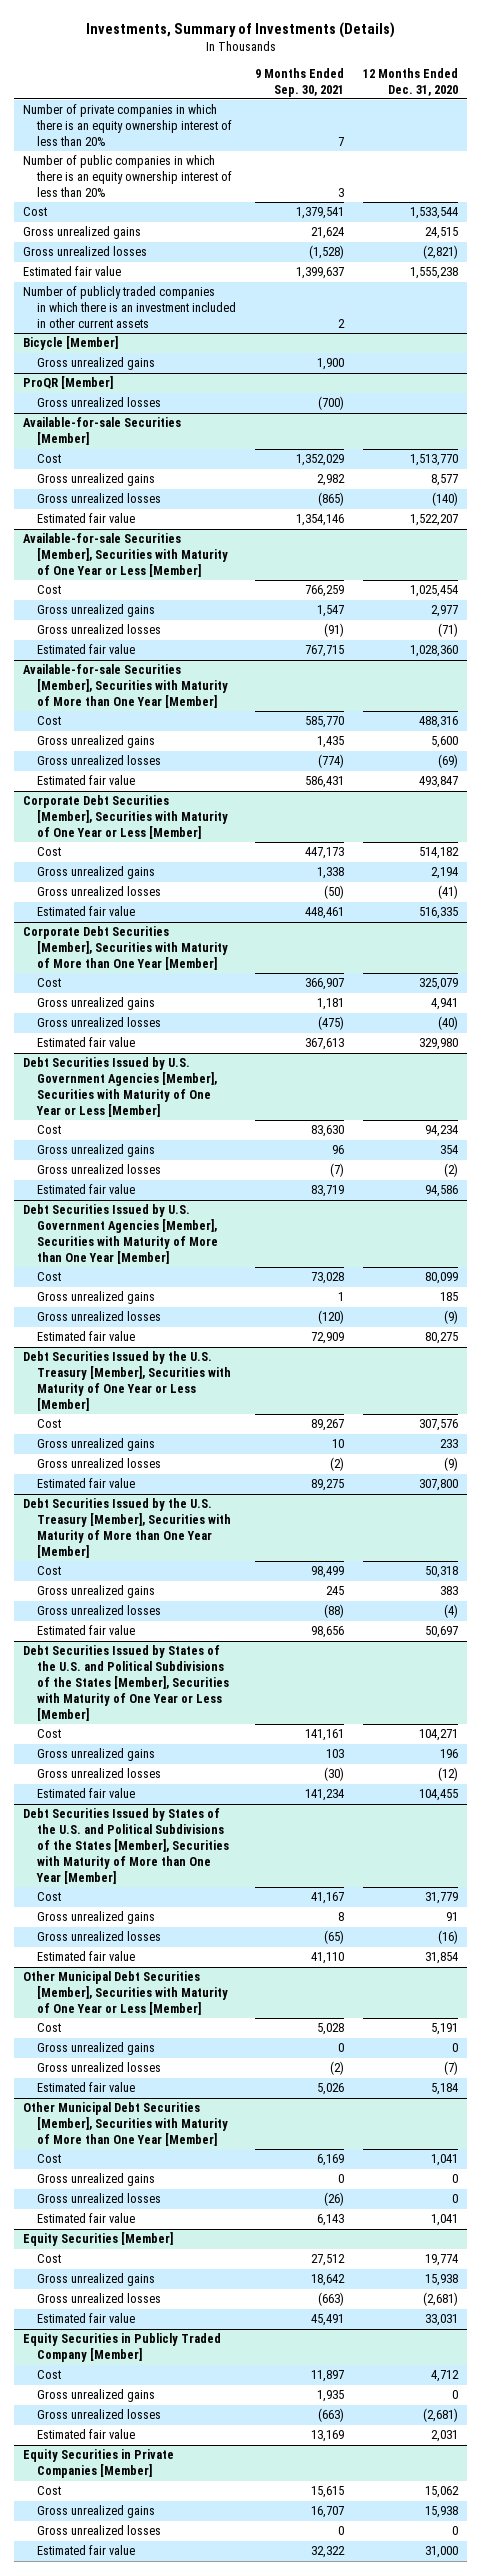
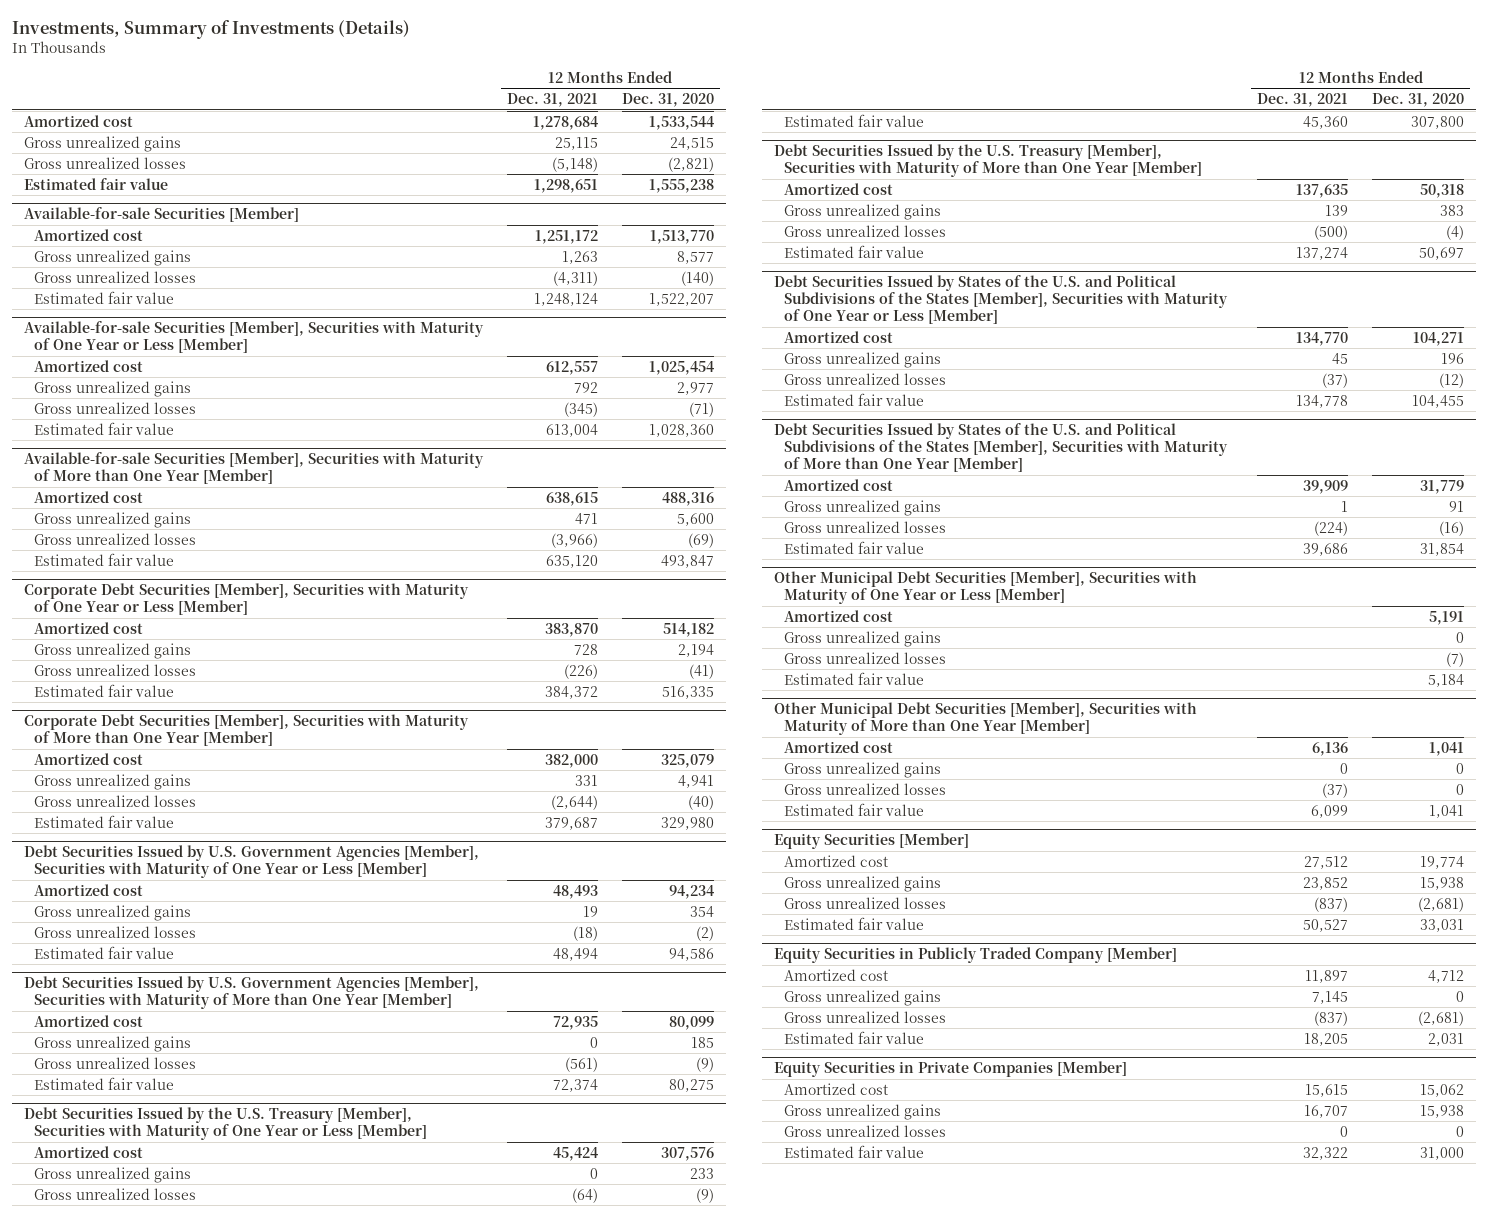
[255,67,345,97] 9 Months Ended Sep. 30, 2021 -> none
none -> [506,93,598,108] Dec. 31, 2021
[23,104,233,146] Number of private companies in which there is an equity ownership interest of less than 20% -> none
[23,155,233,197] Number of public companies in which there is an equity ownership interest of less than 20% -> none
[23,207,48,217] Cost -> [23,114,133,127] Amortized cost
[23,286,237,328] Number of publicly traded companies in which there is an investment included in other current assets -> none
[23,336,119,351] Bicycle [Member] -> none
[37,357,156,371] Gross unrealized gains -> none
[23,376,114,390] ProQR [Member] -> none
[37,397,162,408] Gross unrealized losses -> none
[37,454,62,464] Cost -> [34,228,144,241] Amortized cost
[37,585,62,595] Cost -> [34,359,144,372] Amortized cost
[37,716,62,726] Cost -> [34,490,144,503] Amortized cost
[37,847,62,857] Cost -> [34,621,144,634] Amortized cost
[37,978,62,988] Cost -> [34,752,144,765] Amortized cost
[37,1125,62,1135] Cost -> [34,883,144,896] Amortized cost
[37,1272,62,1282] Cost -> [34,1014,144,1027] Amortized cost
[37,1419,62,1429] Cost -> [34,1145,144,1158] Amortized cost
[37,1566,62,1576] Cost -> [784,182,894,195] Amortized cost
[37,1729,62,1739] Cost -> [784,330,894,343] Amortized cost
[37,1892,62,1902] Cost -> [784,478,894,491] Amortized cost
[37,2023,62,2033] Cost -> [784,609,894,622] Amortized cost
[37,2154,62,2164] Cost -> [784,740,894,753] Amortized cost
[37,2254,62,2264] Cost -> [784,854,889,867] Amortized cost
[37,2370,62,2380] Cost -> [784,968,889,981] Amortized cost
[37,2486,62,2496] Cost -> [784,1082,889,1095] Amortized cost

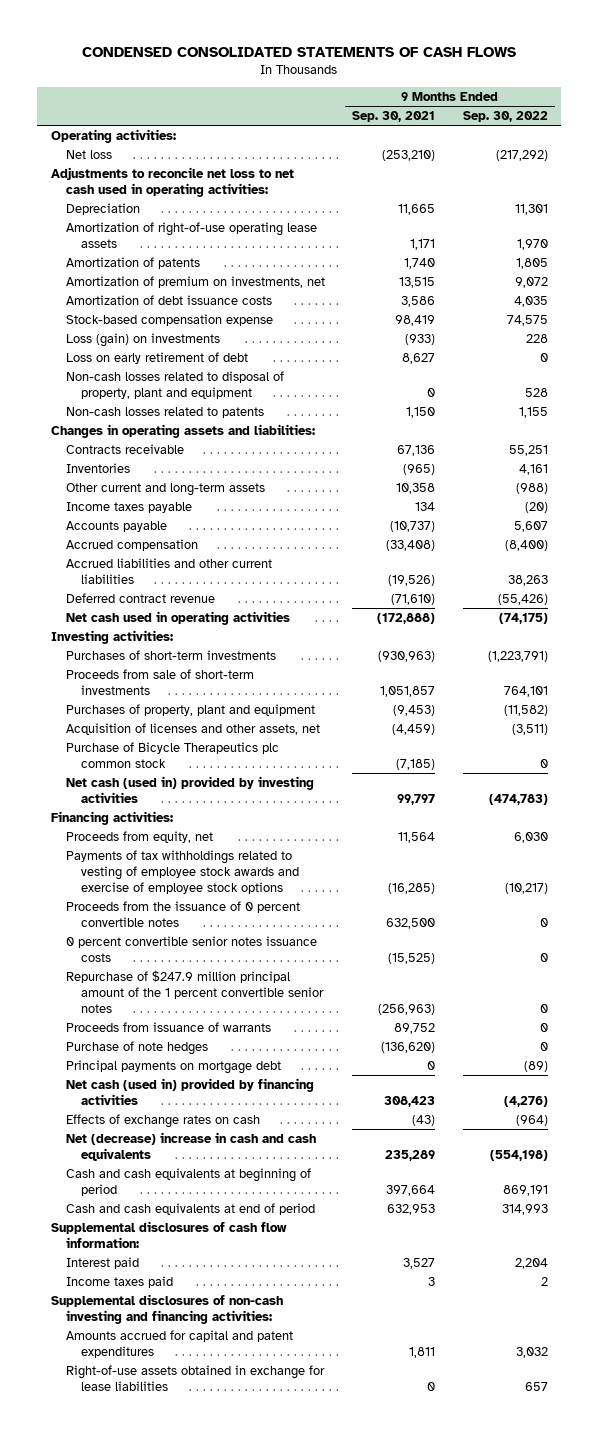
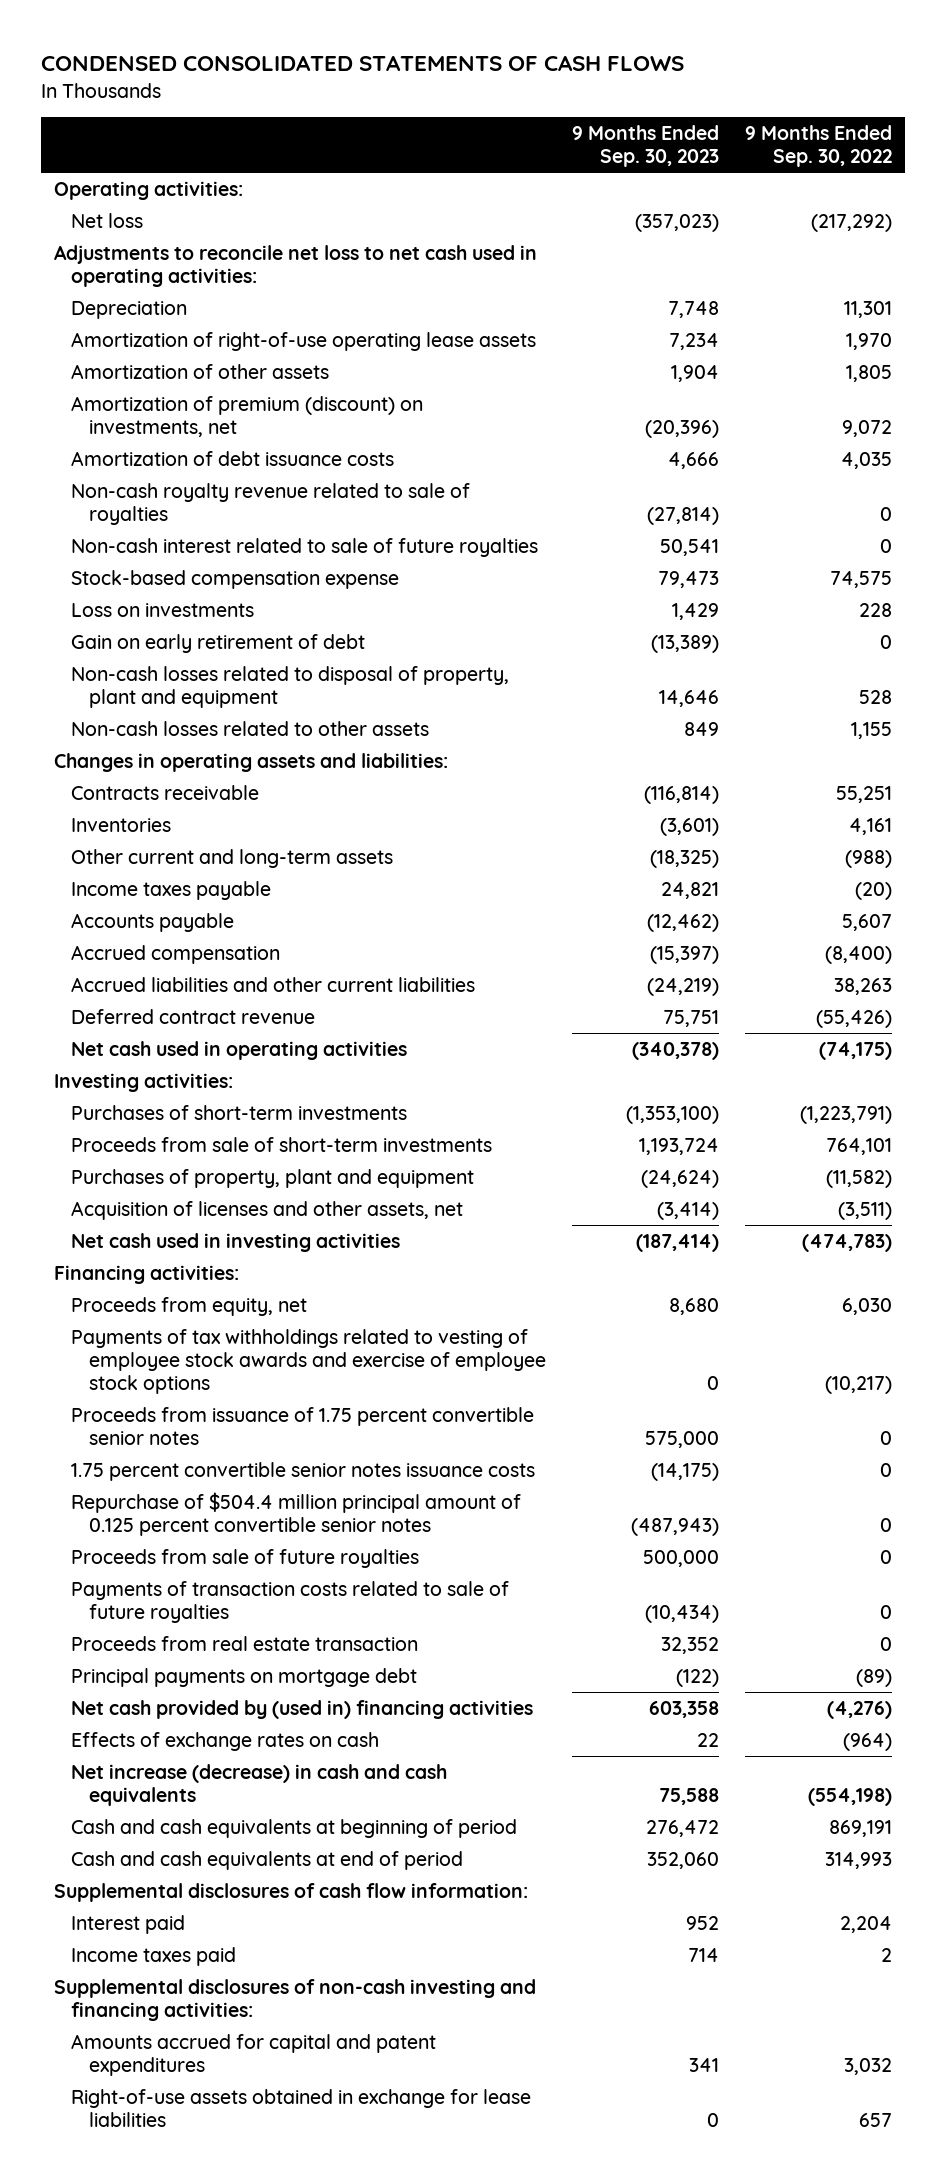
[352,111,436,123] Sep. 30, 2021 -> none
none -> [571,125,719,168] 9 Months Ended Sep. 30, 2023
[65,256,200,269] Amortization of patents -> [71,363,330,379] Amortization of other assets
[65,275,325,288] Amortization of premium on investments, net -> [71,395,424,438] Amortization of premium (discount) on investments, net
none -> [71,482,471,526] Non-cash royalty revenue related to sale of royalties
none -> [71,537,539,557] Non-cash interest related to sale of future royalties
[65,332,220,347] Loss (gain) on investments -> [71,602,255,617] Loss on investments
[65,351,248,364] Loss on early retirement of debt -> [71,633,366,653] Gain on early retirement of debt
[65,406,264,418] Non-cash losses related to patents -> [71,720,430,736] Non-cash losses related to other assets
[65,741,279,768] Purchase of Bicycle Therapeutics plc common stock -> none
[65,775,314,803] Net cash (used in) provided by investing activities -> [71,1232,401,1252] Net cash used in investing activities
[65,1021,271,1032] Proceeds from issuance of warrants -> none
[65,1040,208,1055] Purchase of note hedges -> none
[65,900,300,927] Proceeds from the issuance of 0 percent convertible notes -> [71,1406,535,1446] Proceeds from issuance of 1.75 percent convertible senior notes
[65,935,317,962] 0 percent convertible senior notes issuance costs -> [71,1461,536,1481] 1.75 percent convertible senior notes issuance costs
[65,969,324,1013] Repurchase of $247.9 million principal amount of the 1 percent convertible senior notes -> [71,1491,522,1537] Repurchase of $504.4 million principal amount of 0.125 percent convertible senior notes
none -> [71,1548,420,1568] Proceeds from sale of future royalties
none -> [71,1580,510,1624] Payments of transaction costs related to sale of future royalties
none -> [71,1635,419,1651] Proceeds from real estate transaction
[65,1077,314,1105] Net cash (used in) provided by financing activities -> [71,1699,534,1719] Net cash provided by (used in) financing activities
[65,1131,316,1161] Net (decrease) increase in cash and cash equivalents -> [71,1763,448,1807] Net increase (decrease) in cash and cash equivalents

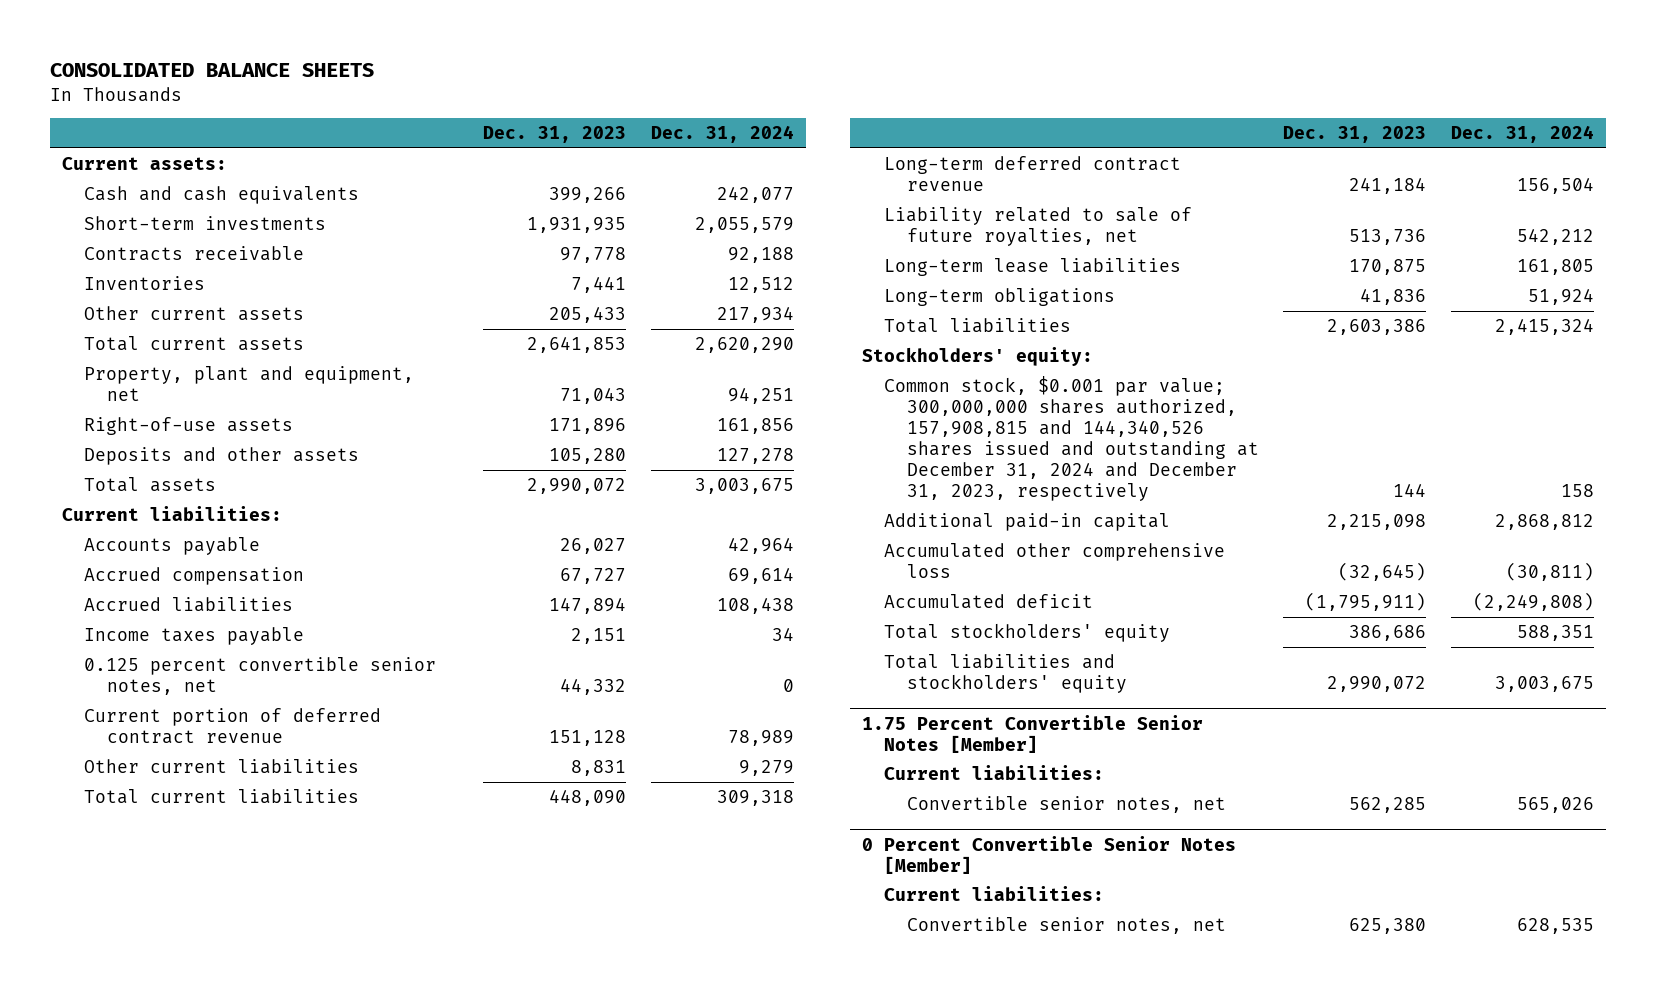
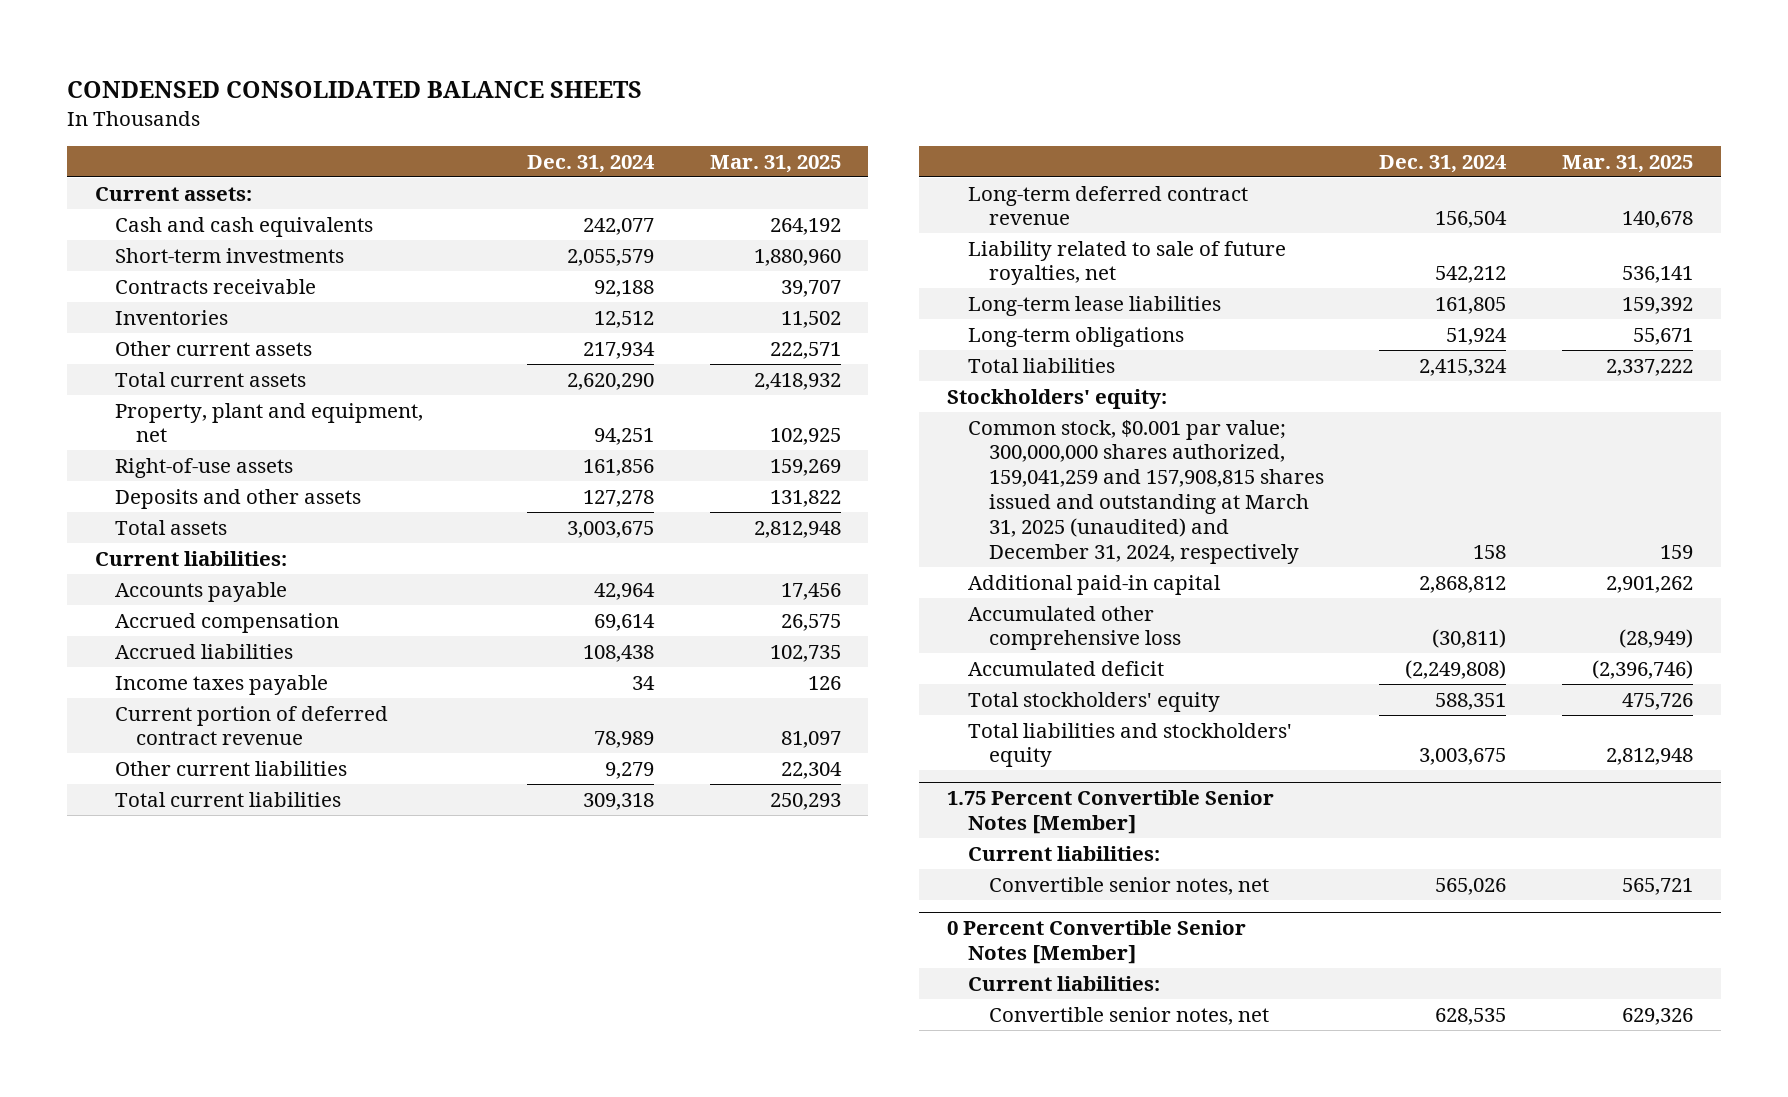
[49,63,374,78] CONSOLIDATED BALANCE SHEETS -> [66,81,642,99] CONDENSED CONSOLIDATED BALANCE SHEETS
[483,126,627,144] Dec. 31, 2023 -> none
none -> [709,154,841,173] Mar. 31, 2025
[84,657,437,696] 0.125 percent convertible senior notes, net -> none
[884,376,1259,502] Common stock, $0.001 par value; 300,000,000 shares authorized, 157,908,815 and 144,340,526 shares issued and outstanding at December 31, 2024 and December 31, 2023, respectively -> [967,419,1324,564] Common stock, $0.001 par value; 300,000,000 shares authorized, 159,041,259 and 157,908,815 shares issued and outstanding at March 31, 2025 (unaudited) and December 31, 2024, respectively

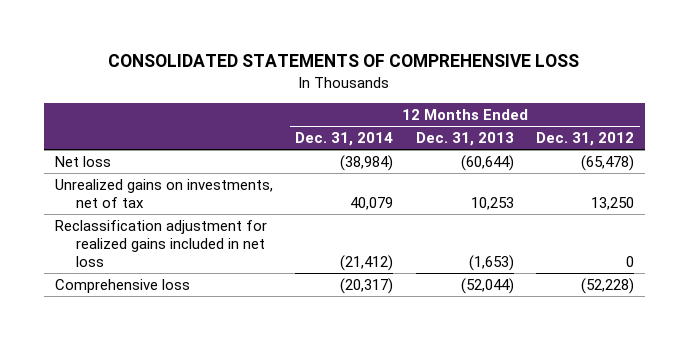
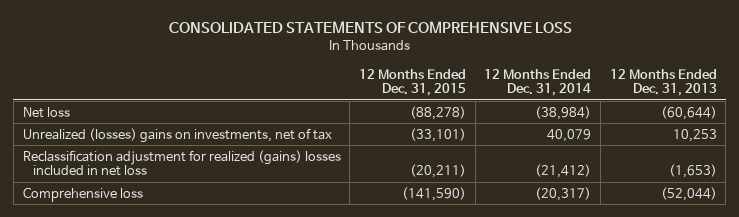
[536,132,635,147] Dec. 31, 2012 -> none
none -> [358,68,466,97] 12 Months Ended Dec. 31, 2015
[54,178,273,209] Unrealized gains on investments, net of tax -> [22,127,332,143] Unrealized (losses) gains on investments, net of tax
[54,219,267,268] Reclassification adjustment for realized gains included in net loss -> [22,149,341,177] Reclassification adjustment for realized (gains) losses included in net loss

